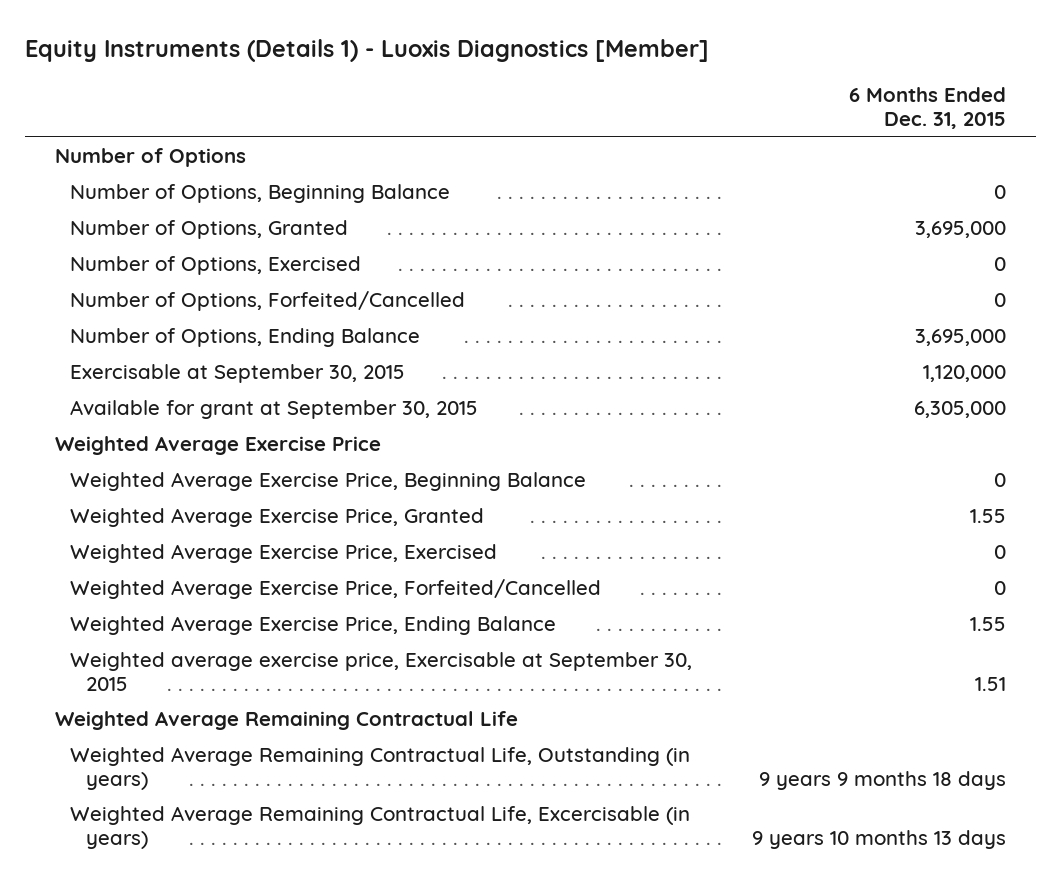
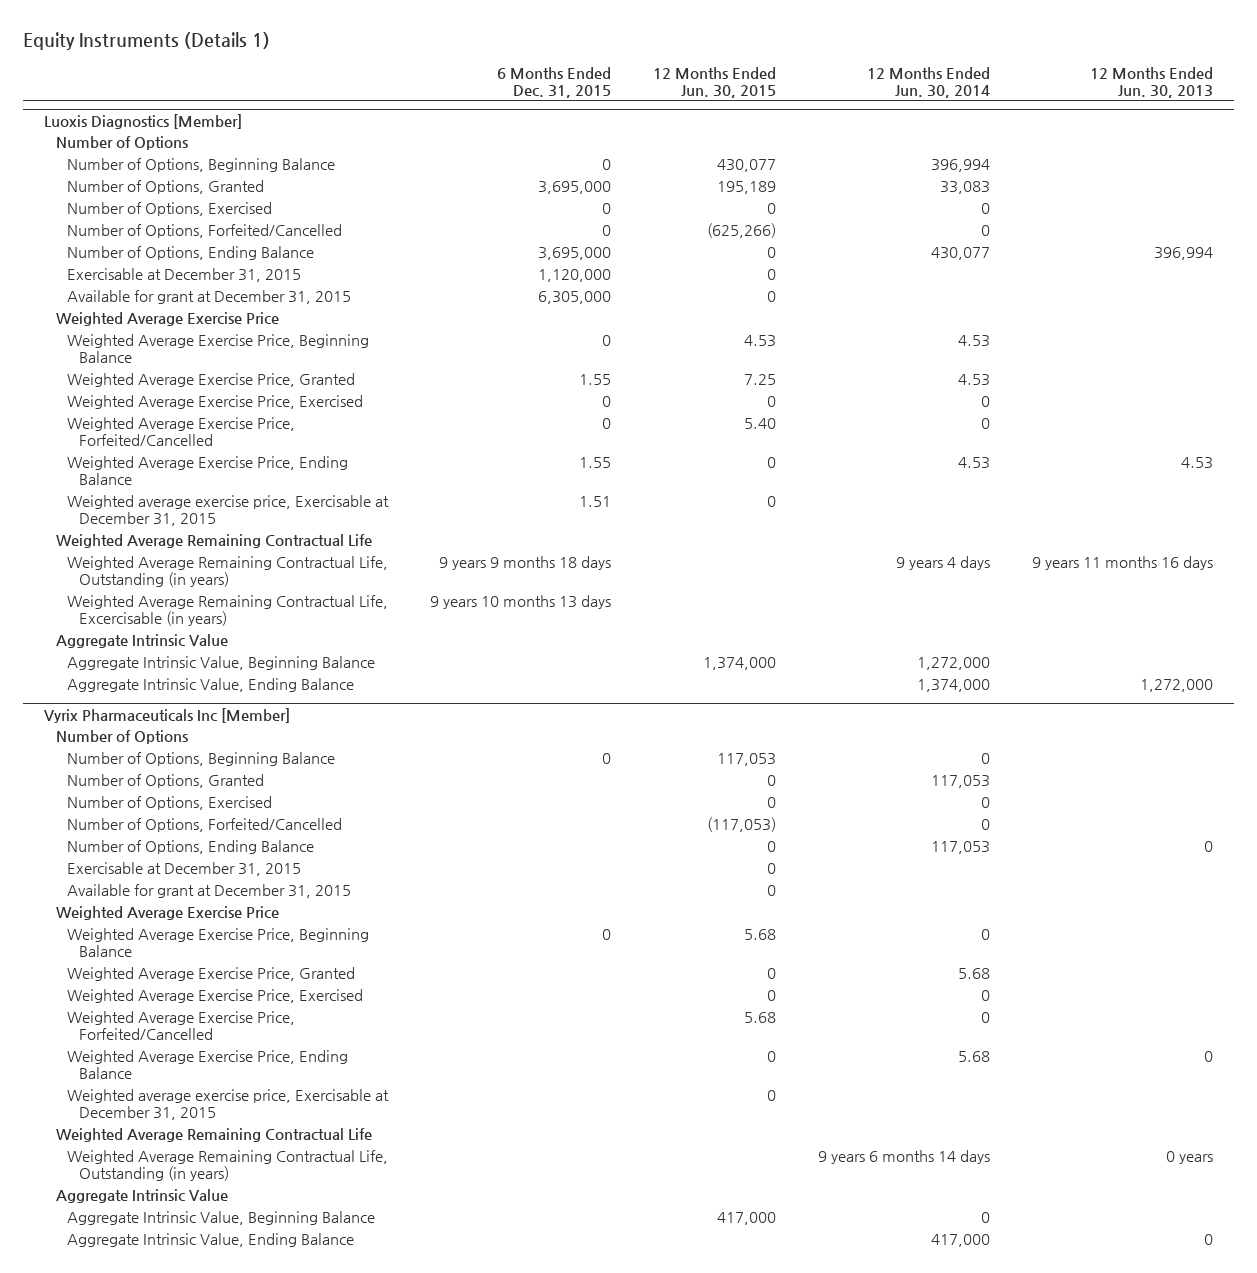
[25,38,710,62] Equity Instruments (Details 1) - Luoxis Diagnostics [Member] -> [23,32,271,51] Equity Instruments (Details 1)
none -> [653,66,777,98] 12 Months Ended Jun. 30, 2015
none -> [866,66,990,98] 12 Months Ended Jun. 30, 2014
none -> [1089,66,1213,98] 12 Months Ended Jun. 30, 2013
none -> [43,113,242,129] Luoxis Diagnostics [Member]
[70,364,406,384] Exercisable at September 30, 2015 -> [67,268,302,283] Exercisable at December 31, 2015
[70,400,479,420] Available for grant at September 30, 2015 -> [67,290,352,305] Available for grant at December 31, 2015
[70,652,693,691] Weighted average exercise price, Exercisable at September 30, 2015 -> [67,495,390,527] Weighted average exercise price, Exercisable at December 31, 2015
none -> [55,634,228,649] Aggregate Intrinsic Value
none -> [67,656,376,671] Aggregate Intrinsic Value, Beginning Balance
none -> [67,678,355,693] Aggregate Intrinsic Value, Ending Balance
none -> [43,707,290,723] Vyrix Pharmaceuticals Inc [Member]
none -> [55,730,188,745] Number of Options
none -> [67,752,336,767] Number of Options, Beginning Balance
none -> [67,774,265,789] Number of Options, Granted
none -> [67,796,273,811] Number of Options, Exercised
none -> [67,818,343,833] Number of Options, Forfeited/Cancelled
none -> [67,840,315,855] Number of Options, Ending Balance
none -> [67,862,302,877] Exercisable at December 31, 2015
none -> [67,884,352,899] Available for grant at December 31, 2015
none -> [55,906,279,921] Weighted Average Exercise Price
none -> [67,928,370,958] Weighted Average Exercise Price, Beginning Balance
none -> [67,967,356,982] Weighted Average Exercise Price, Granted
none -> [67,989,364,1004] Weighted Average Exercise Price, Exercised
none -> [67,1011,296,1041] Weighted Average Exercise Price, Forfeited/Cancelled
none -> [67,1050,349,1080] Weighted Average Exercise Price, Ending Balance
none -> [67,1089,390,1121] Weighted average exercise price, Exercisable at December 31, 2015
none -> [55,1128,372,1143] Weighted Average Remaining Contractual Life
none -> [67,1150,389,1182] Weighted Average Remaining Contractual Life, Outstanding (in years)
none -> [55,1189,228,1204] Aggregate Intrinsic Value
none -> [67,1211,376,1226] Aggregate Intrinsic Value, Beginning Balance
none -> [67,1233,355,1248] Aggregate Intrinsic Value, Ending Balance

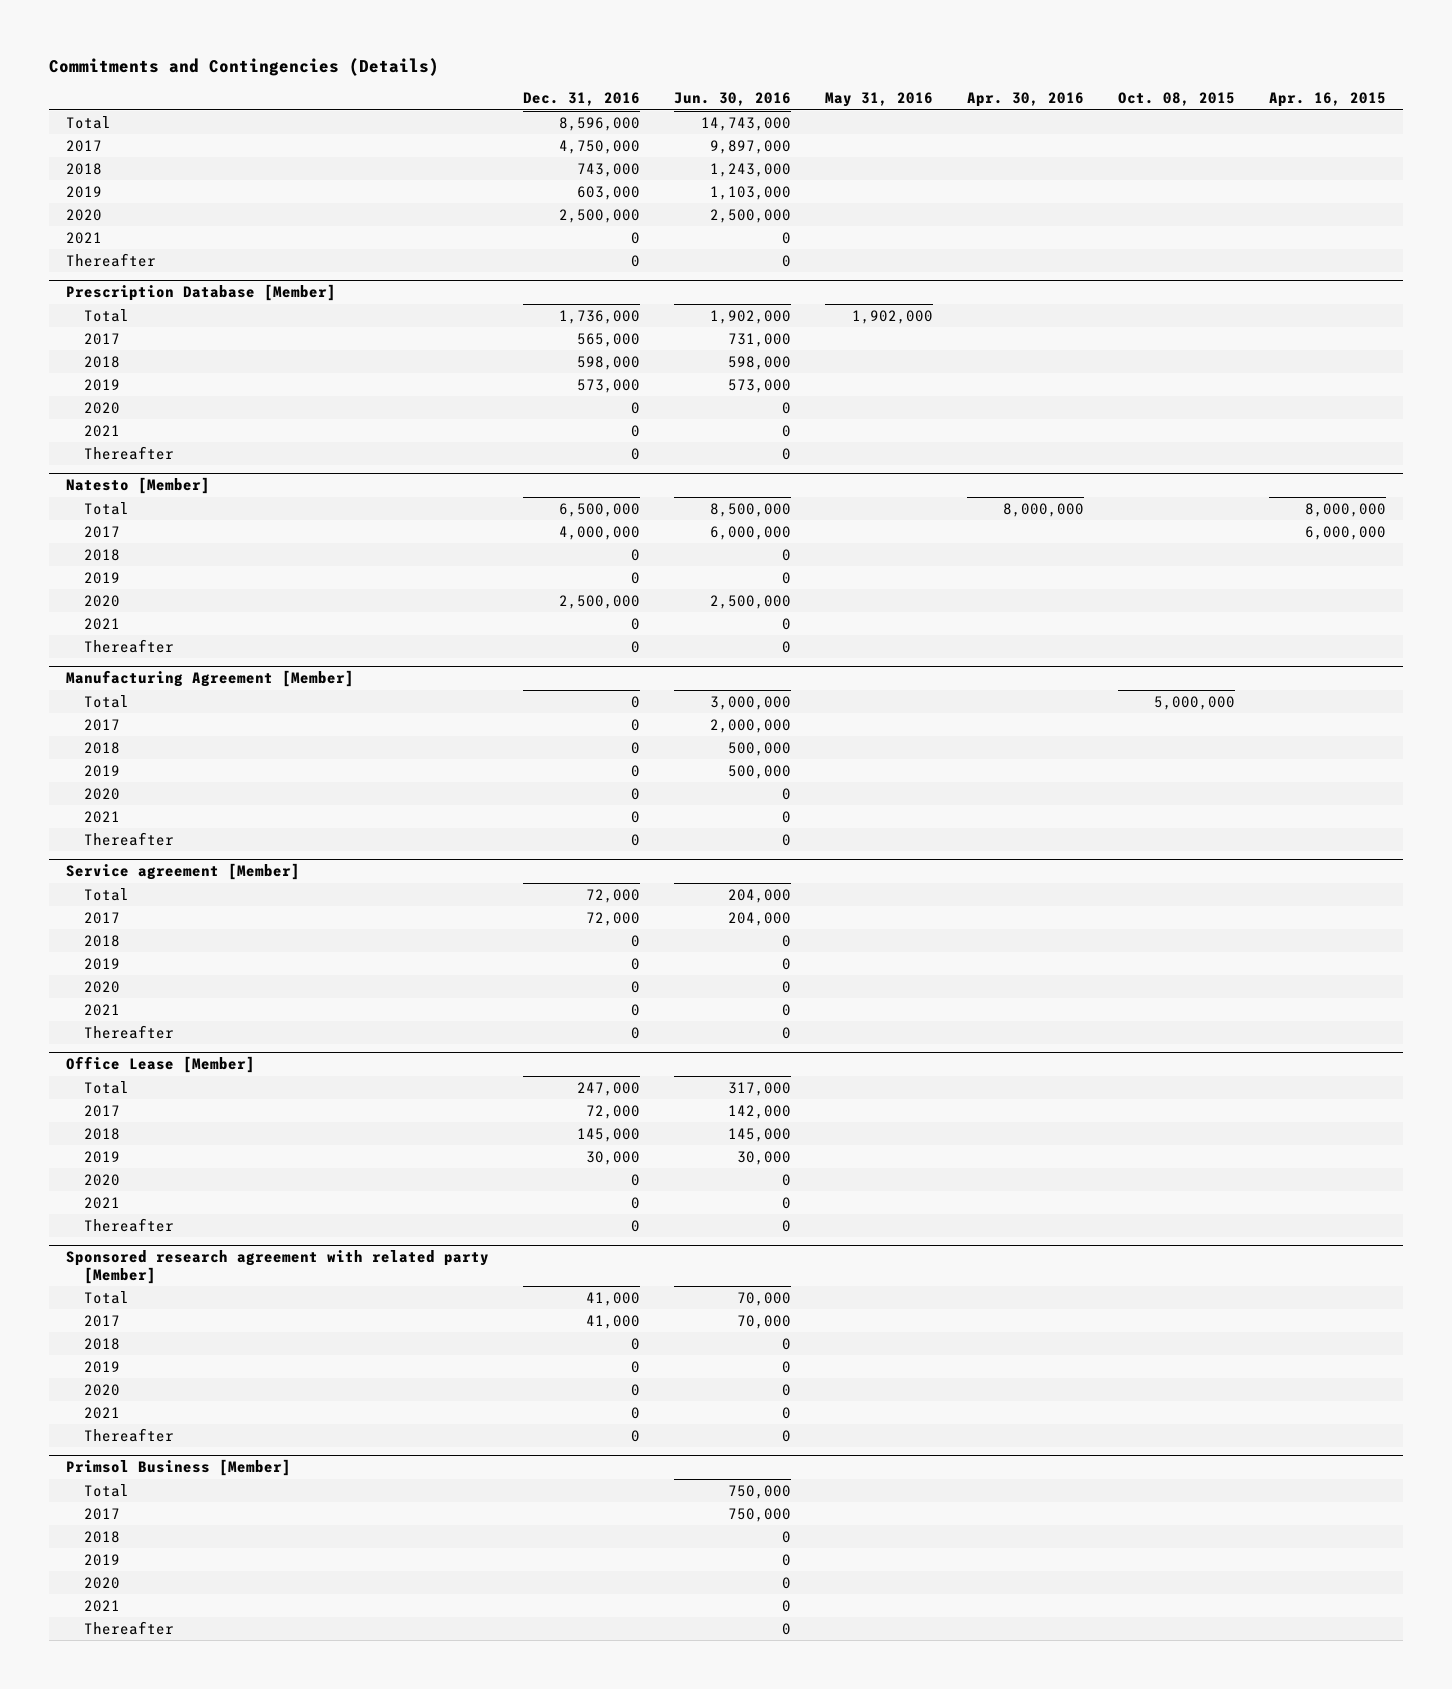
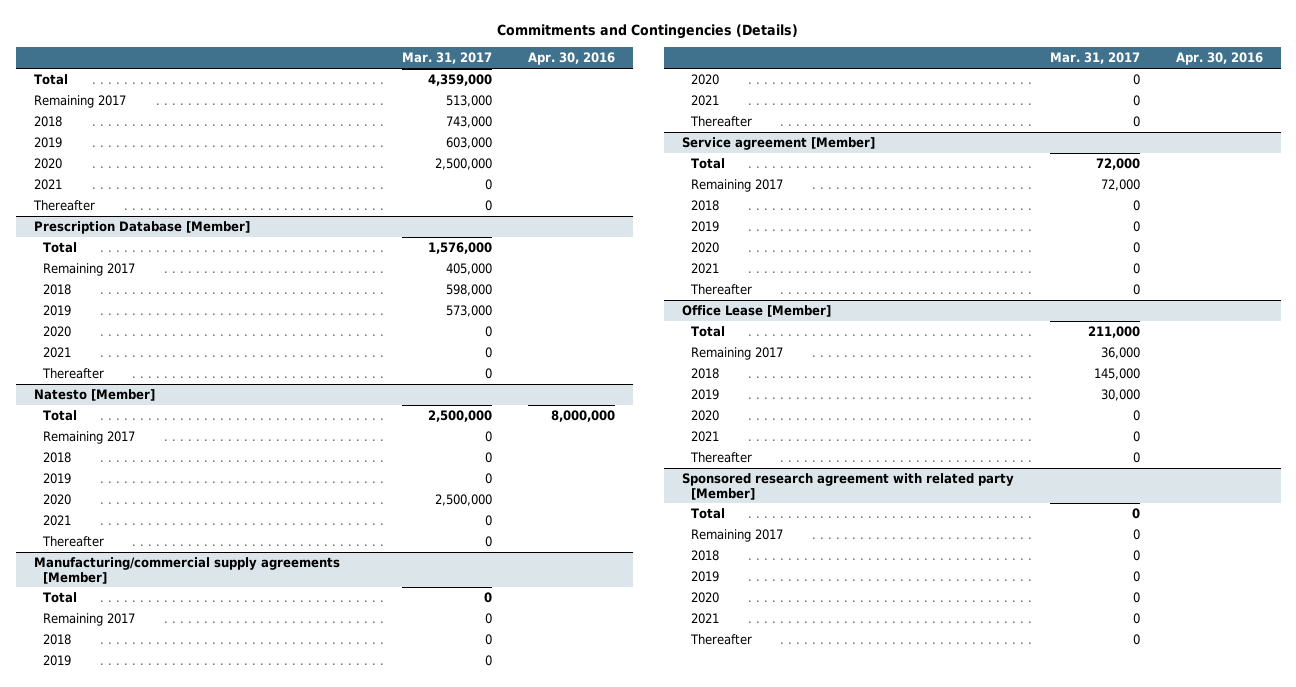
[522,92,640,107] Dec. 31, 2016 -> none
[673,92,791,107] Jun. 30, 2016 -> none
[824,92,933,108] May 31, 2016 -> none
[1117,92,1235,107] Oct. 08, 2015 -> none
[1268,92,1386,108] Apr. 16, 2015 -> none
none -> [401,52,492,65] Mar. 31, 2017
[65,139,102,152] 2017 -> [33,94,126,108] Remaining 2017
[83,332,120,345] 2017 -> [42,262,135,276] Remaining 2017
[83,525,120,538] 2017 -> [42,430,135,444] Remaining 2017
[65,670,354,688] Manufacturing Agreement [Member] -> none
[83,694,129,708] Total -> none
[83,718,120,731] 2017 -> none
[83,741,120,754] 2018 -> none
[83,764,120,777] 2019 -> none
[83,787,120,800] 2020 -> none
[83,810,120,823] 2021 -> none
[83,831,174,846] Thereafter -> none
none -> [33,556,340,584] Manufacturing/commercial supply agreements [Member]
none -> [42,591,77,603] Total
none -> [42,612,135,626] Remaining 2017
none -> [42,633,71,645] 2018
none -> [42,654,71,666] 2019
none -> [690,73,719,85] 2020
none -> [690,94,719,106] 2021
none -> [689,115,752,127] Thereafter
[83,911,120,924] 2017 -> [690,178,783,192] Remaining 2017
[83,1104,120,1117] 2017 -> [690,346,783,360] Remaining 2017
[83,1314,120,1327] 2017 -> [690,528,783,542] Remaining 2017
[65,1459,291,1477] Primsol Business [Member] -> none
[83,1483,129,1497] Total -> none
[83,1507,120,1520] 2017 -> none
[83,1530,120,1543] 2018 -> none
[83,1553,120,1566] 2019 -> none
[83,1576,120,1589] 2020 -> none
[83,1599,120,1612] 2021 -> none
[83,1620,174,1635] Thereafter -> none

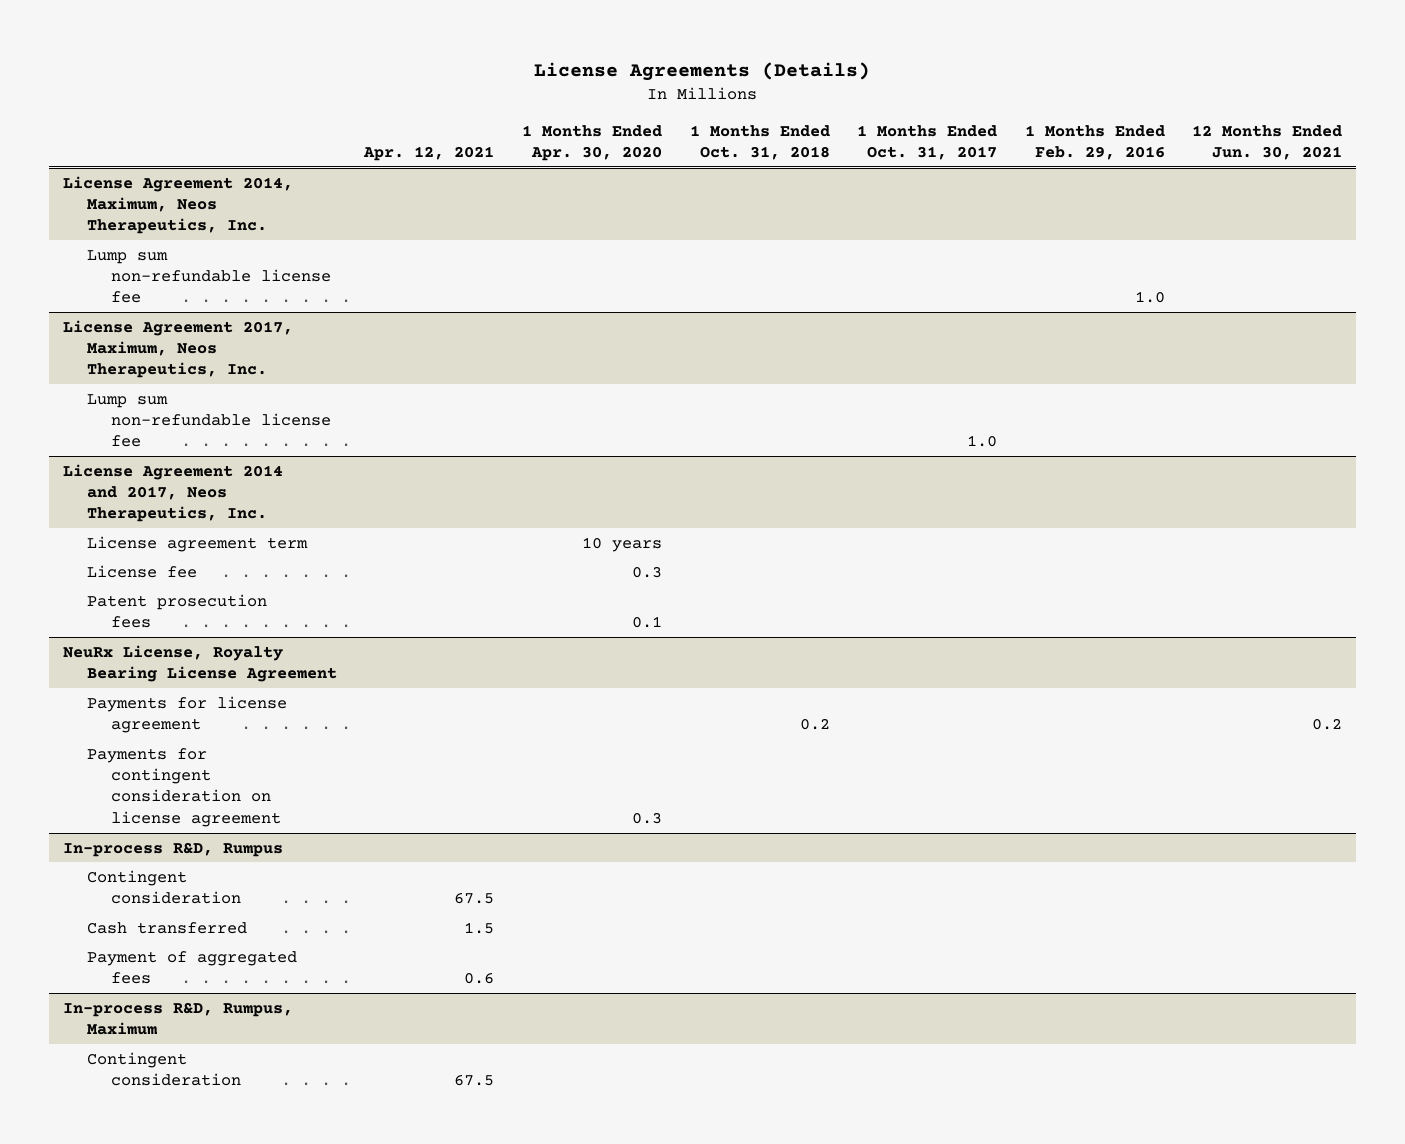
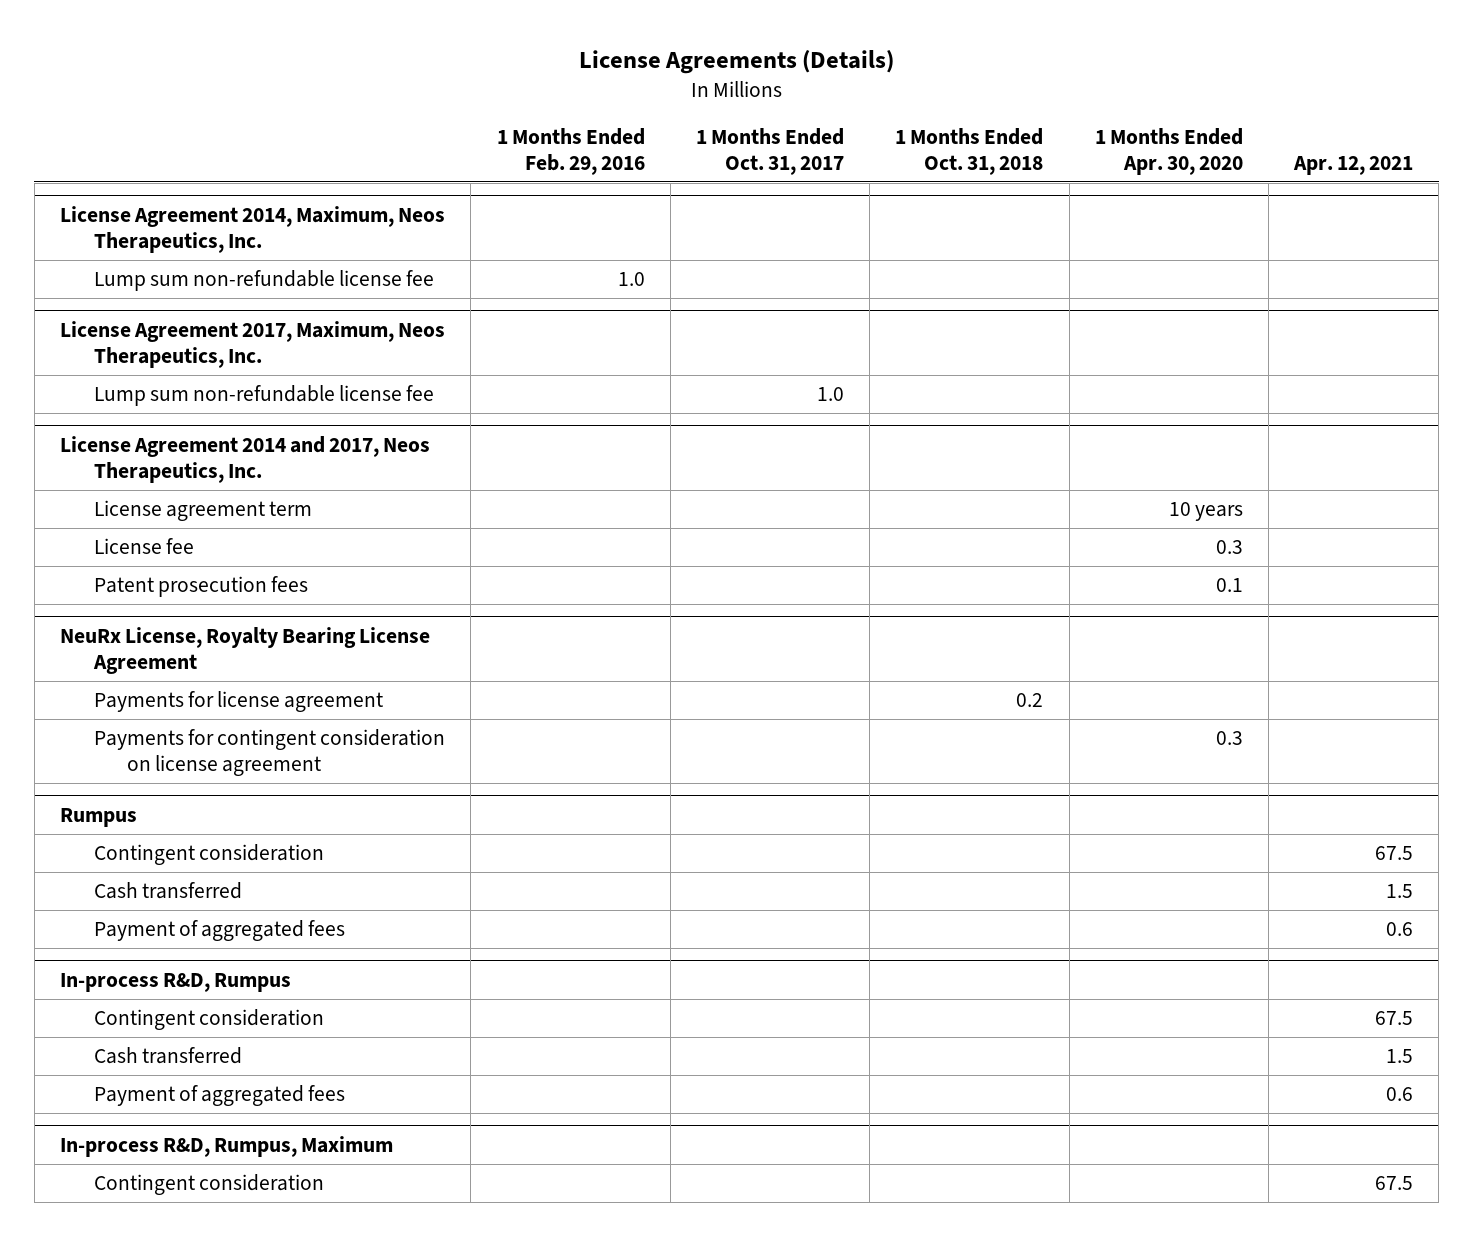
[1192,124,1343,161] 12 Months Ended Jun. 30, 2021 -> none
none -> [60,807,138,827] Rumpus
none -> [93,843,324,865] Contingent consideration
none -> [93,881,242,899] Cash transferred
none -> [93,919,345,941] Payment of aggregated fees

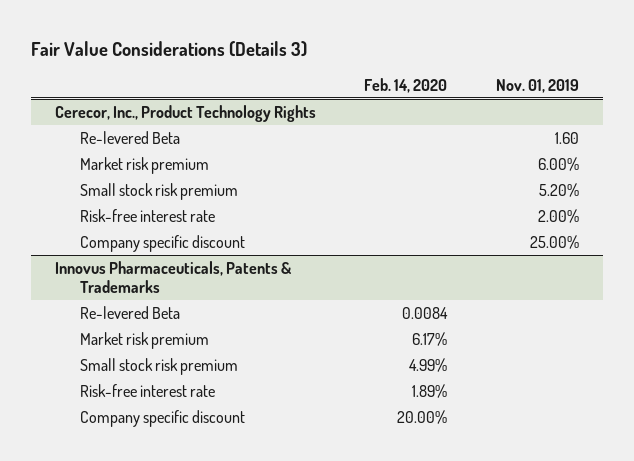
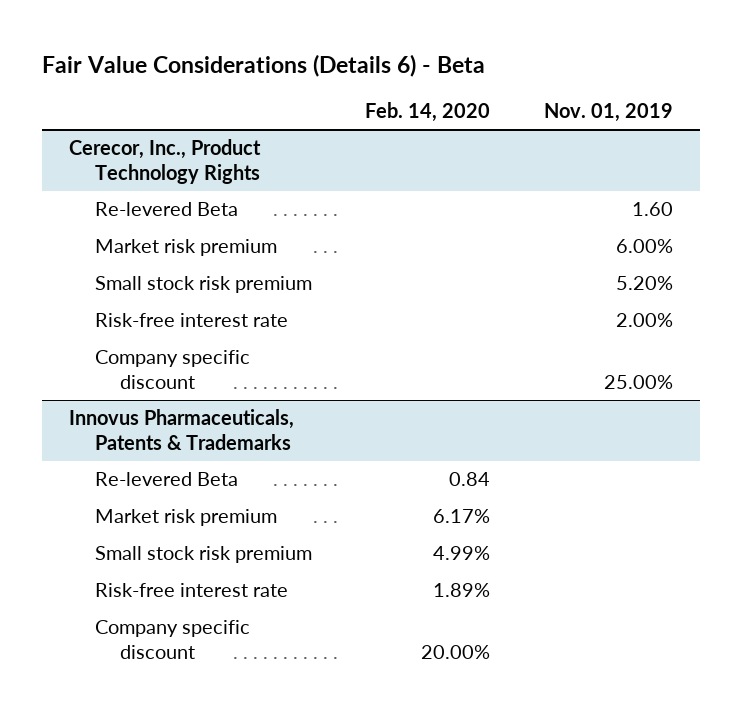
[30,41,307,58] Fair Value Considerations (Details 3) -> [42,53,486,77] Fair Value Considerations (Details 6) - Beta
[402,306,449,319] 0.0084 -> [449,472,491,487] 0.84

